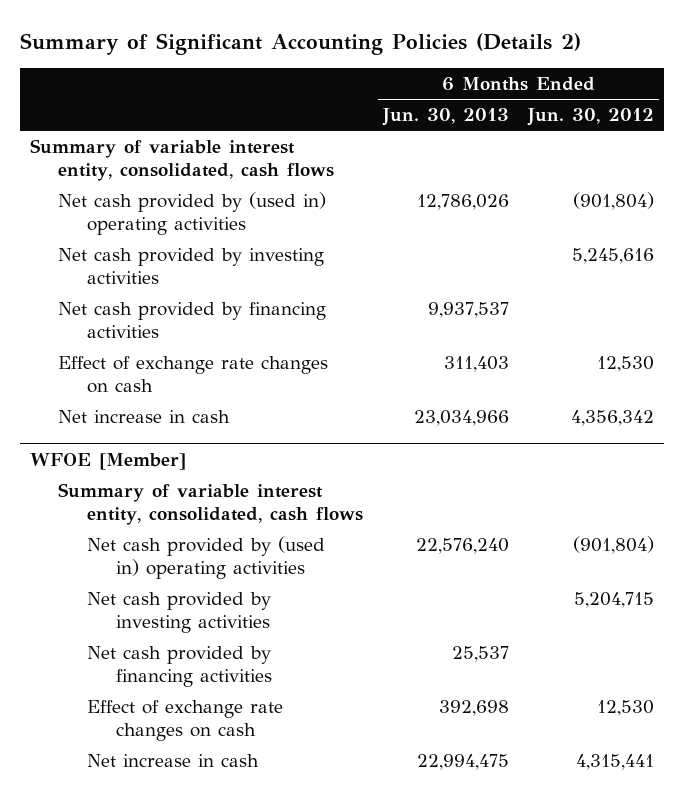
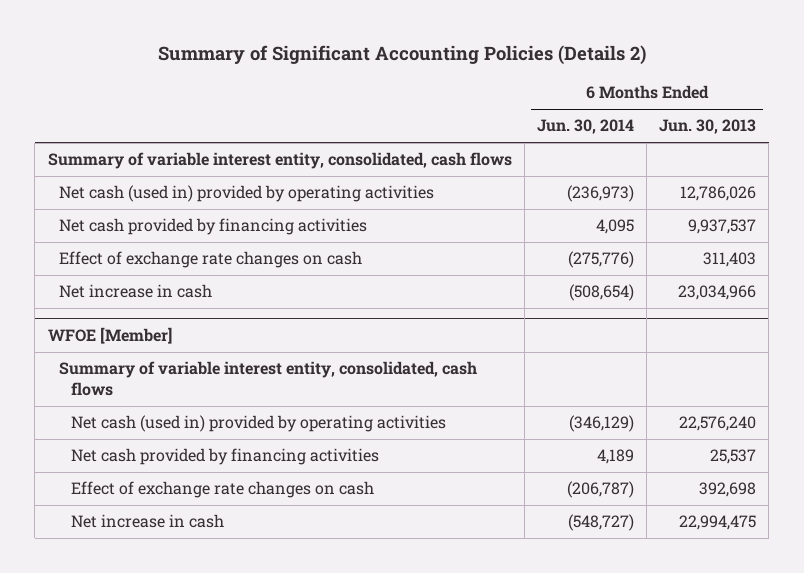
[527,108,655,127] Jun. 30, 2012 -> none
none -> [536,119,634,135] Jun. 30, 2014
[58,248,325,285] Net cash provided by investing activities -> none
[58,192,327,236] Net cash provided by (used in) operating activities -> [59,185,435,203] Net cash (used in) provided by operating activities
[87,592,272,634] Net cash provided by investing activities -> none
[87,536,326,580] Net cash provided by (used in) operating activities -> [71,415,447,433] Net cash (used in) provided by operating activities

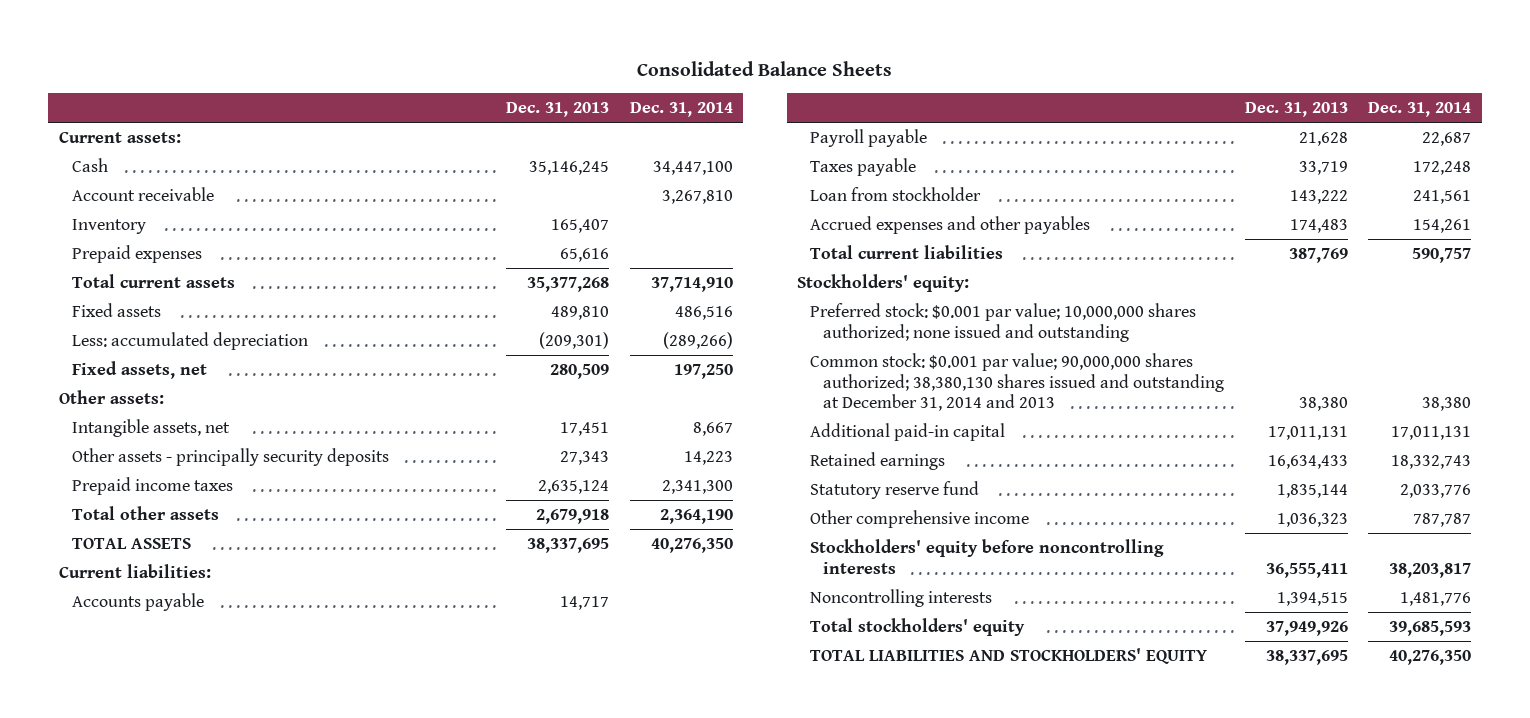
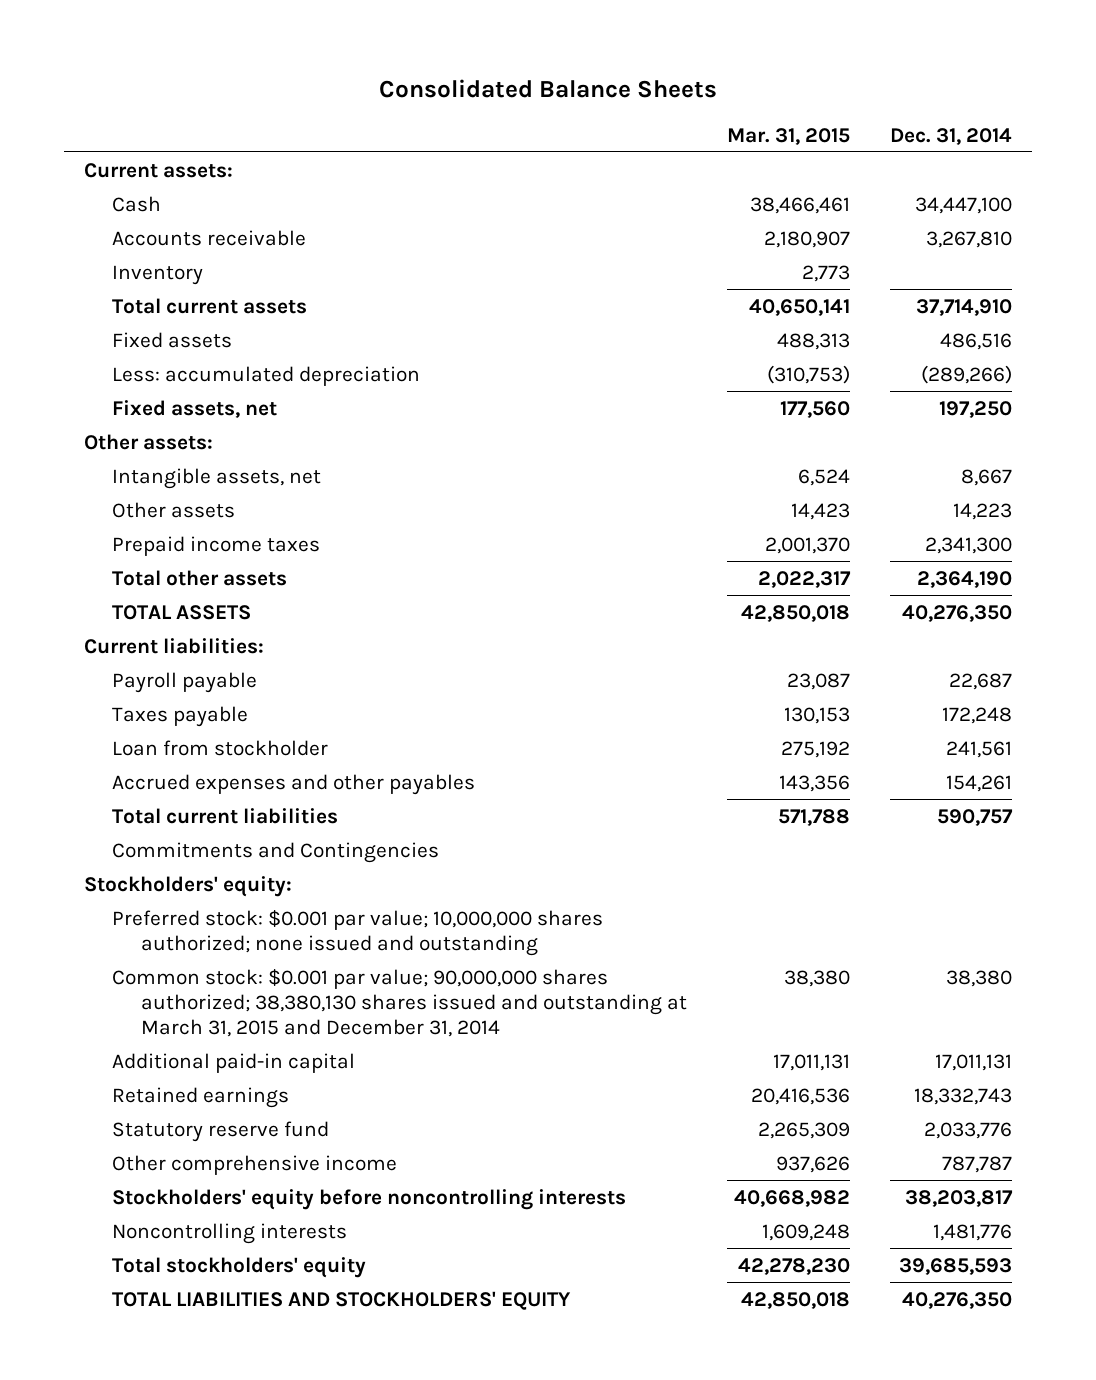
[506,102,610,118] Dec. 31, 2013 -> none
none -> [726,127,850,145] Mar. 31, 2015
[71,187,214,202] Account receivable -> [112,229,307,246] Accounts receivable
[71,245,202,264] Prepaid expenses -> none
[71,448,389,467] Other assets - principally security deposits -> [112,501,236,518] Other assets
[71,593,204,612] Accounts payable -> none
none -> [112,841,440,863] Commitments and Contingencies
[810,353,1225,412] Common stock: $0.001 par value; 90,000,000 shares authorized; 38,380,130 shares issued and outstanding at December 31, 2014 and 2013 -> [112,968,687,1037] Common stock: $0.001 par value; 90,000,000 shares authorized; 38,380,130 shares issued and outstanding at March 31, 2015 and December 31, 2014

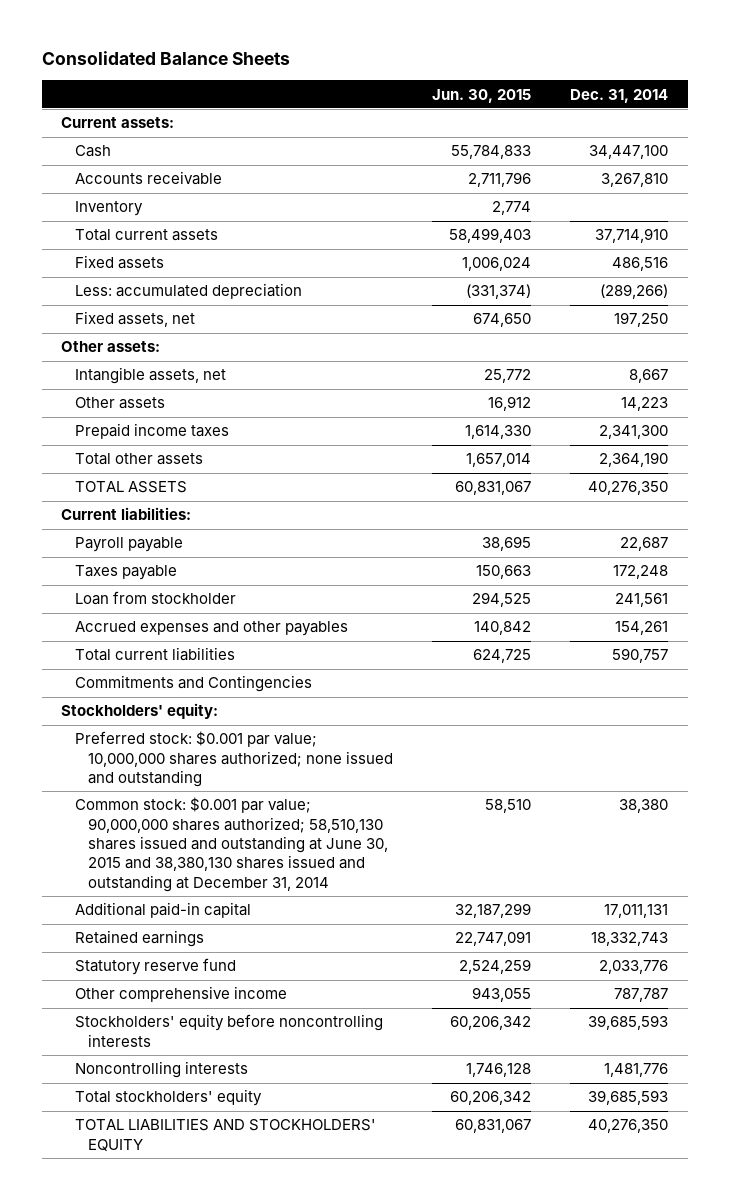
[726,127,850,145] Mar. 31, 2015 -> none
none -> [432,88,532,103] Jun. 30, 2015
[112,968,687,1037] Common stock: $0.001 par value; 90,000,000 shares authorized; 38,380,130 shares issued and outstanding at March 31, 2015 and December 31, 2014 -> [74,797,389,892] Common stock: $0.001 par value; 90,000,000 shares authorized; 58,510,130 shares issued and outstanding at June 30, 2015 and 38,380,130 shares issued and outstanding at December 31, 2014
[904,1189,1013,1207] 38,203,817 -> [588,1015,669,1031] 39,685,593

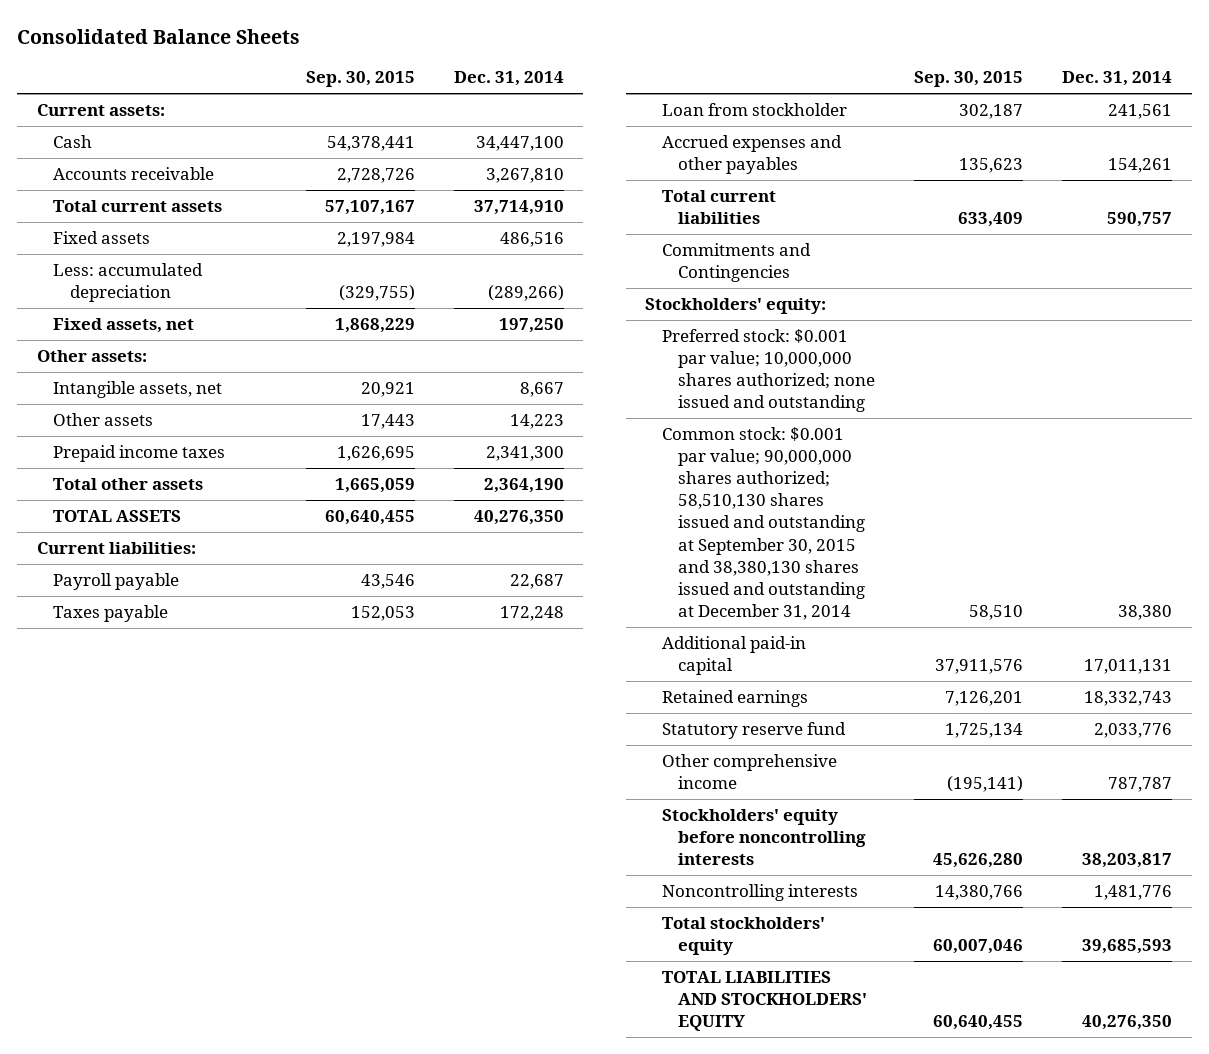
[432,88,532,103] Jun. 30, 2015 -> none
none -> [305,71,415,88] Sep. 30, 2015
[74,201,143,217] Inventory -> none
[74,797,389,892] Common stock: $0.001 par value; 90,000,000 shares authorized; 58,510,130 shares issued and outstanding at June 30, 2015 and 38,380,130 shares issued and outstanding at December 31, 2014 -> [661,427,866,620] Common stock: $0.001 par value; 90,000,000 shares authorized; 58,510,130 shares issued and outstanding at September 30, 2015 and 38,380,130 shares issued and outstanding at December 31, 2014
[588,1015,669,1031] 39,685,593 -> [1082,853,1173,869] 38,203,817

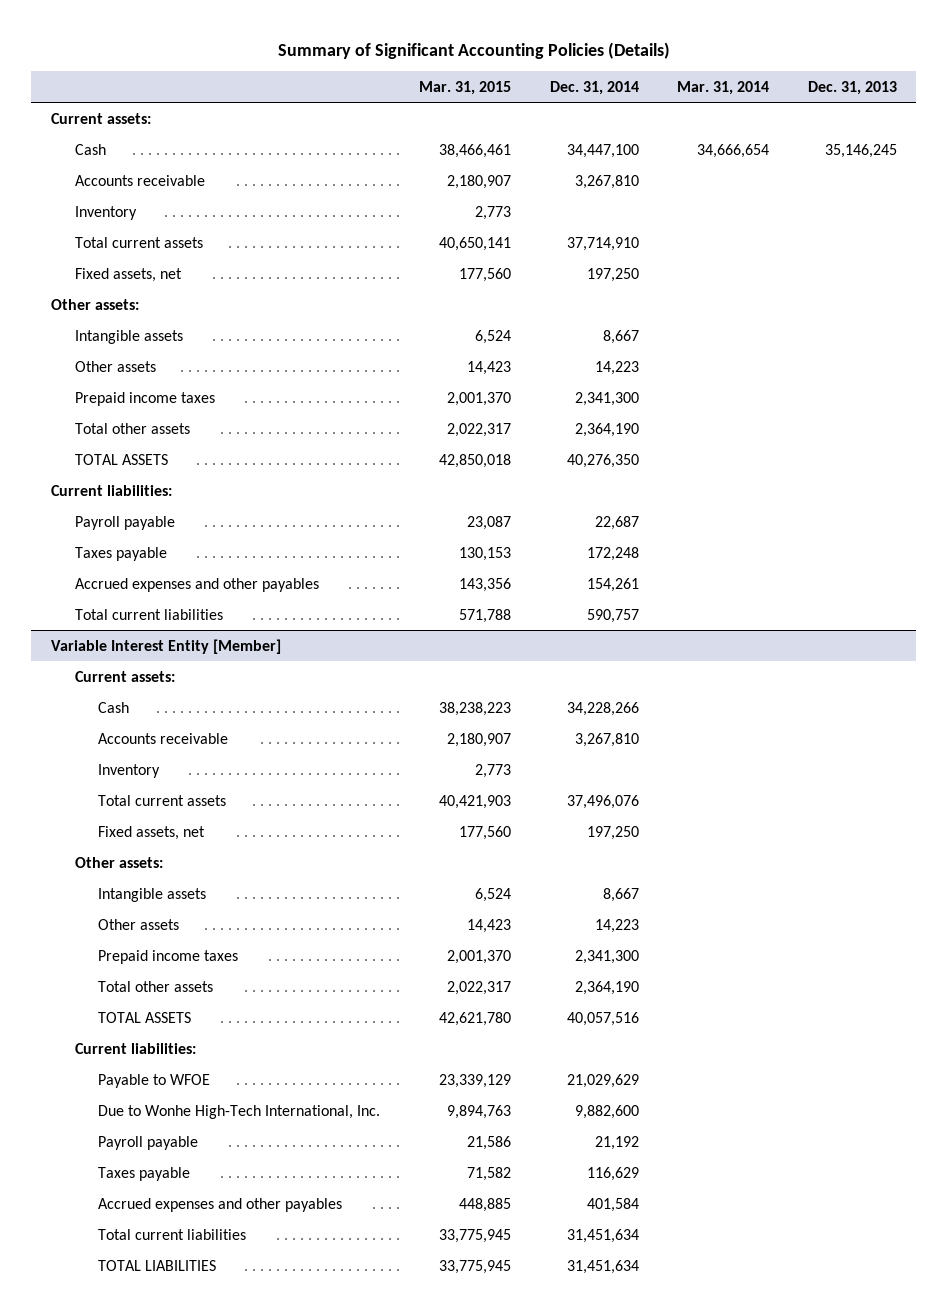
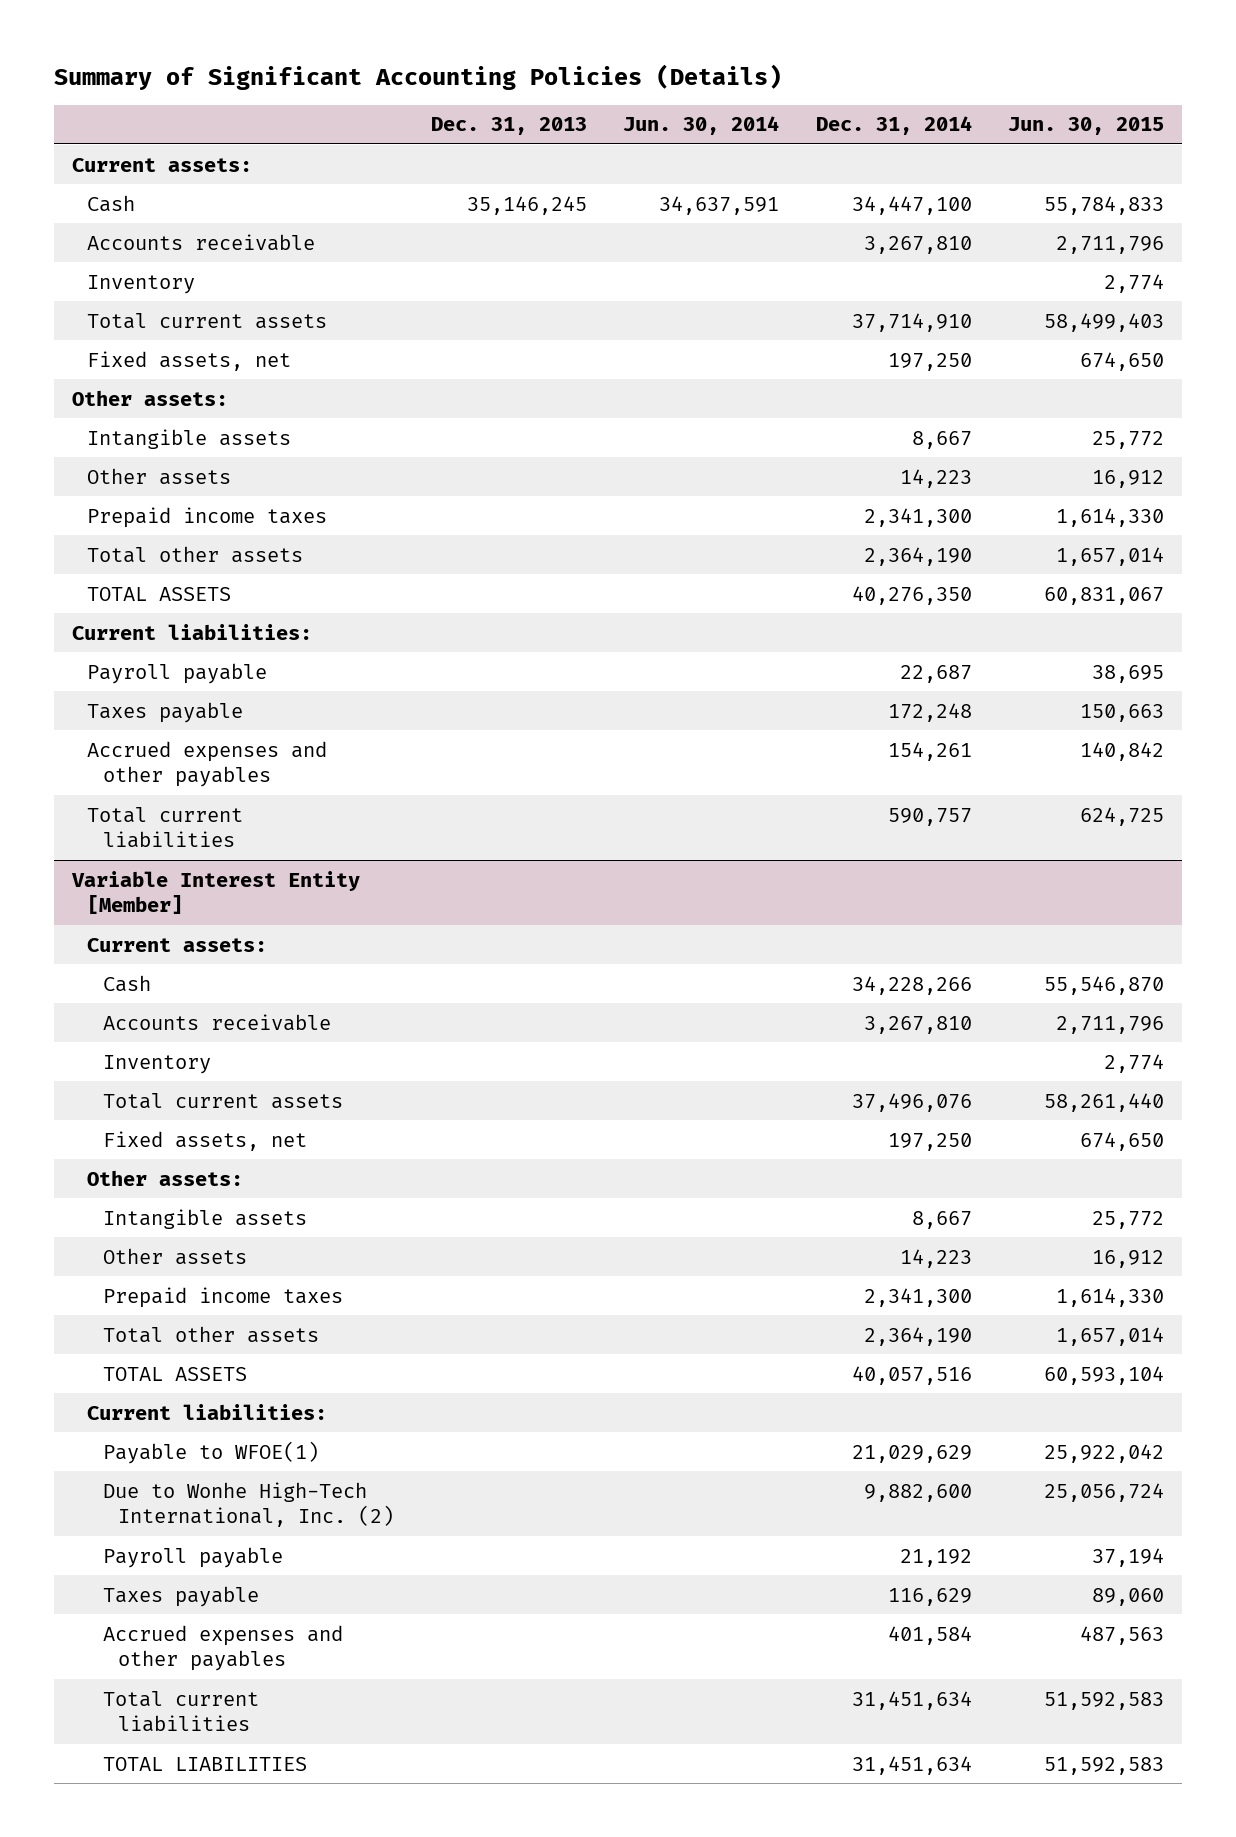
[419,80,512,95] Mar. 31, 2015 -> none
[677,80,770,95] Mar. 31, 2014 -> none
none -> [623,116,780,136] Jun. 30, 2014
none -> [1008,117,1165,136] Jun. 30, 2015
[98,1073,211,1088] Payable to WFOE -> [102,1440,319,1464] Payable to WFOE(1)
[98,1104,381,1119] Due to Wonhe High-Tech International, Inc. -> [102,1481,395,1528] Due to Wonhe High-Tech International, Inc. (2)

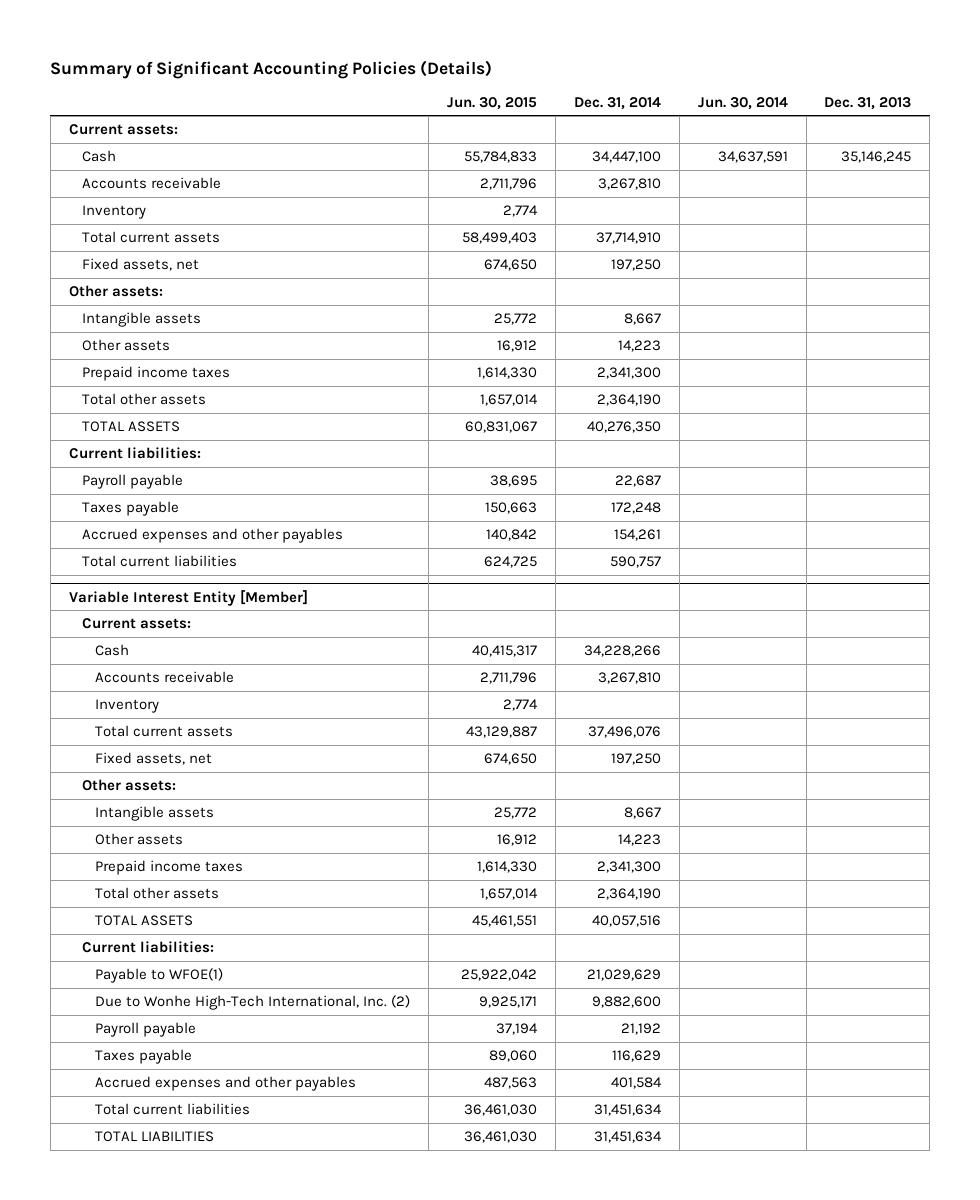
[1044,975,1165,995] 55,546,870 -> [472,645,538,658] 40,415,317
[1044,1092,1165,1112] 58,261,440 -> [466,726,538,739] 43,129,887
[1044,1365,1165,1385] 60,593,104 -> [472,915,538,928] 45,461,551
[1044,1482,1165,1502] 25,056,724 -> [479,996,538,1009] 9,925,171
[1044,1691,1165,1710] 51,592,583 -> [464,1104,538,1117] 36,461,030
[1044,1756,1165,1775] 51,592,583 -> [464,1131,538,1144] 36,461,030

